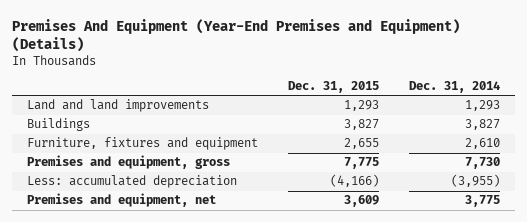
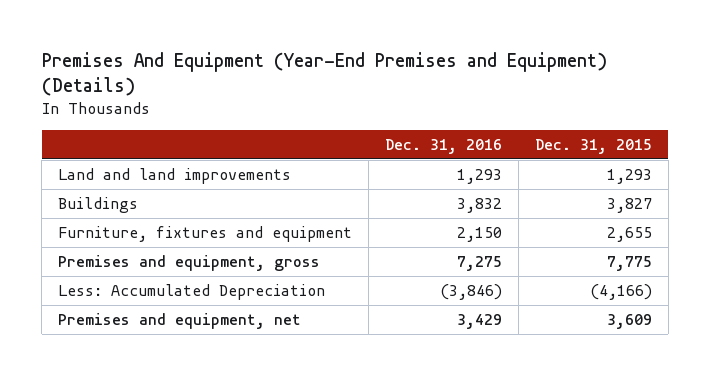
[408,81,500,94] Dec. 31, 2014 -> none
none -> [385,138,503,154] Dec. 31, 2016
[27,175,238,189] Less: accumulated depreciation -> [58,283,326,300] Less: Accumulated Depreciation

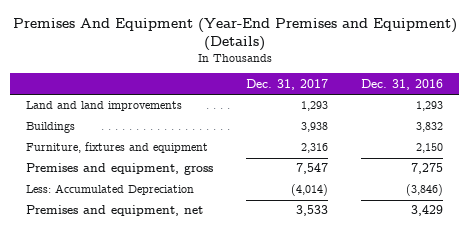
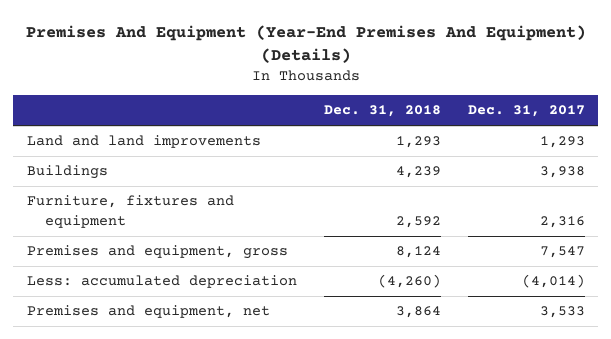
[12,17,457,51] Premises And Equipment (Year-End Premises and Equipment) (Details) -> [25,24,586,63] Premises And Equipment (Year-End Premises And Equipment) (Details)
[360,78,443,90] Dec. 31, 2016 -> none
none -> [323,105,441,118] Dec. 31, 2018
[26,184,195,196] Less: Accumulated Depreciation -> [26,275,297,289] Less: accumulated depreciation

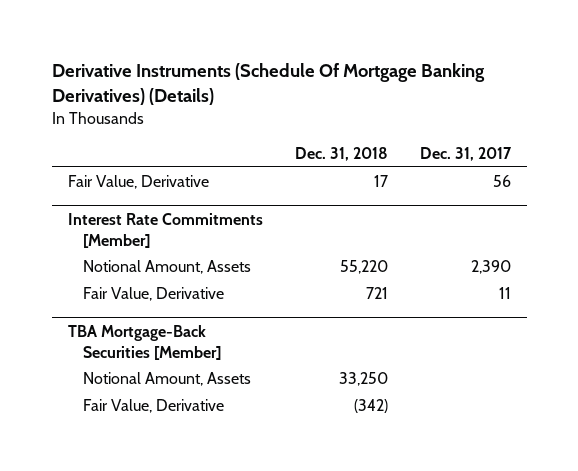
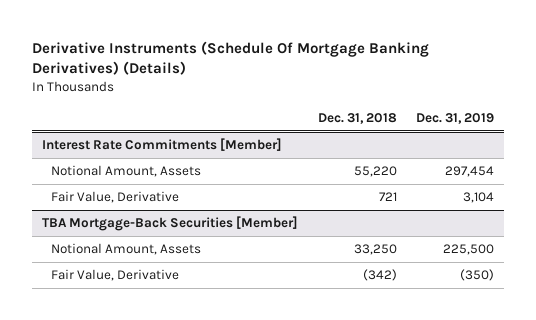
[419,146,512,161] Dec. 31, 2017 -> none
none -> [416,112,495,124] Dec. 31, 2019
[67,175,209,190] Fair Value, Derivative -> none

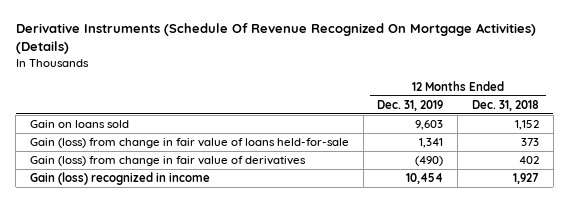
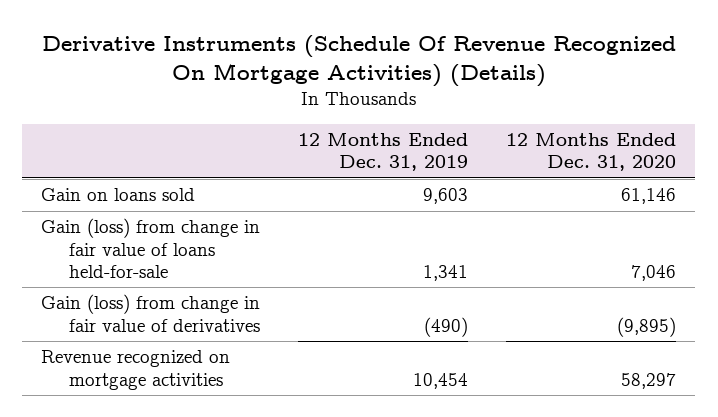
[471,99,539,111] Dec. 31, 2018 -> none
none -> [506,133,677,172] 12 Months Ended Dec. 31, 2020
[29,171,210,185] Gain (loss) recognized in income -> [41,350,231,390] Revenue recognized on mortgage activities

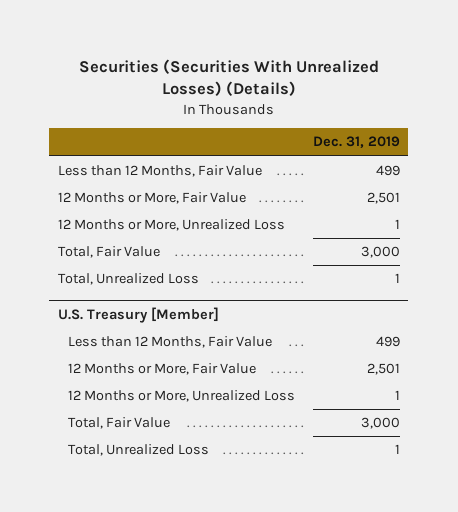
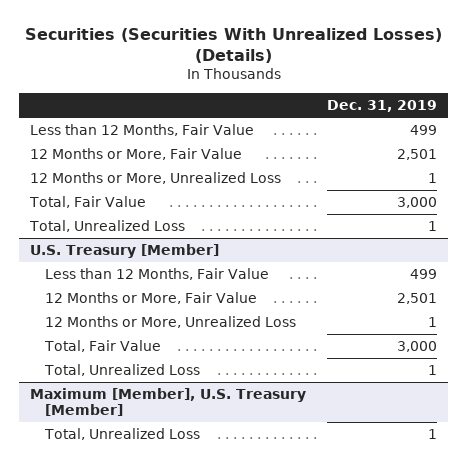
none -> [30,388,307,416] Maximum [Member], U.S. Treasury [Member]
none -> [44,428,201,441] Total, Unrealized Loss

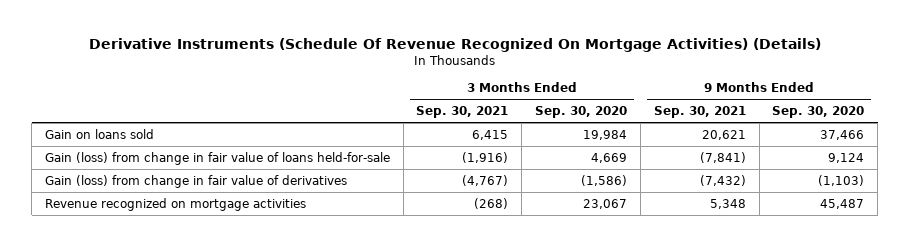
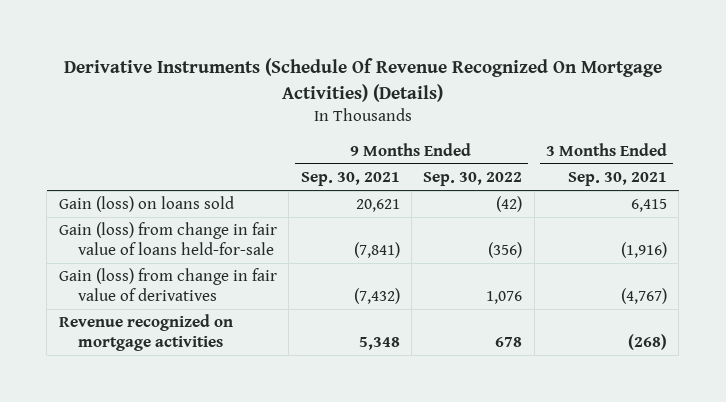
[535,106,628,119] Sep. 30, 2020 -> none
[772,106,865,119] Sep. 30, 2020 -> none
none -> [423,172,523,187] Sep. 30, 2022
[44,128,154,139] Gain on loans sold -> [58,196,234,213] Gain (loss) on loans sold

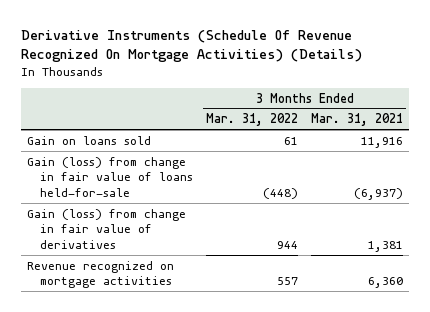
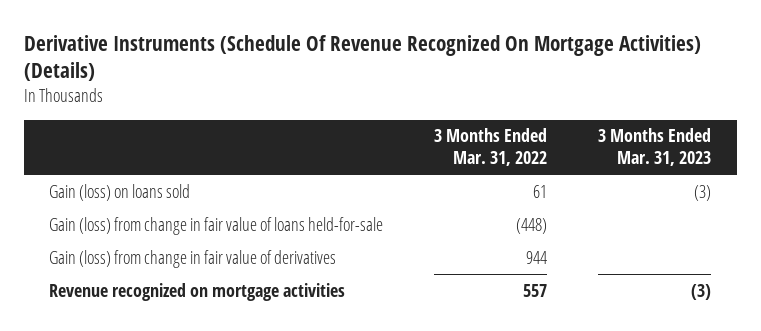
[310,113,403,127] Mar. 31, 2021 -> none
none -> [598,128,712,167] 3 Months Ended Mar. 31, 2023
[27,135,152,145] Gain on loans sold -> [49,183,191,201] Gain (loss) on loans sold

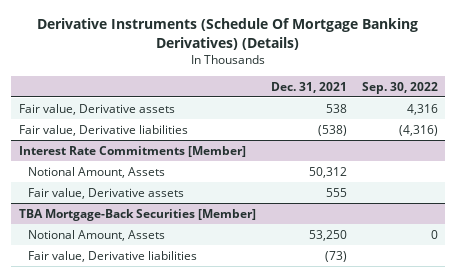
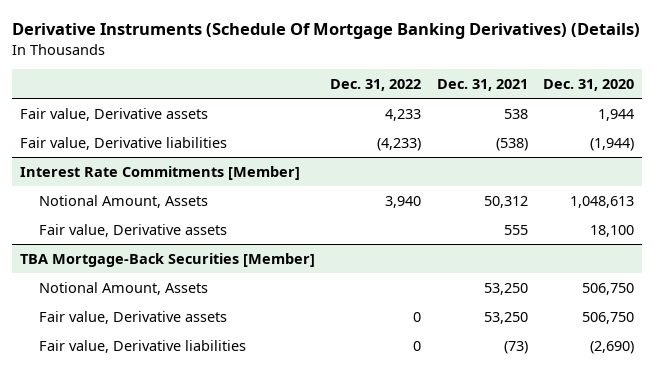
[361,81,438,94] Sep. 30, 2022 -> none
none -> [330,78,422,91] Dec. 31, 2022
none -> [542,78,634,91] Dec. 31, 2020
none -> [38,310,227,324] Fair value, Derivative assets

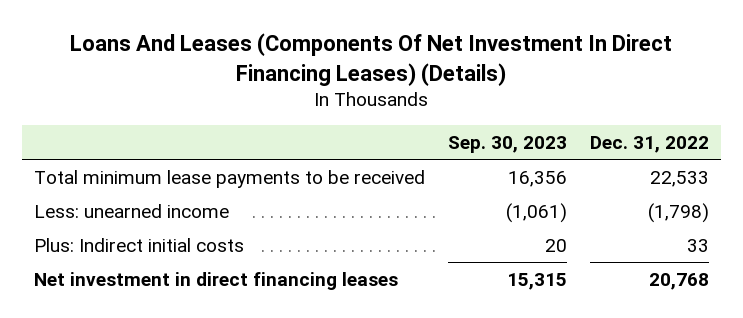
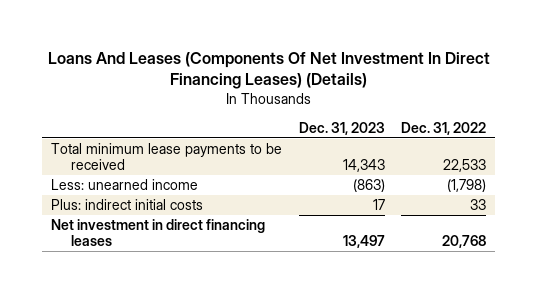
[447,136,567,154] Sep. 30, 2023 -> none
none -> [298,121,385,135] Dec. 31, 2023
[33,237,244,252] Plus: Indirect initial costs -> [50,198,203,210] Plus: indirect initial costs

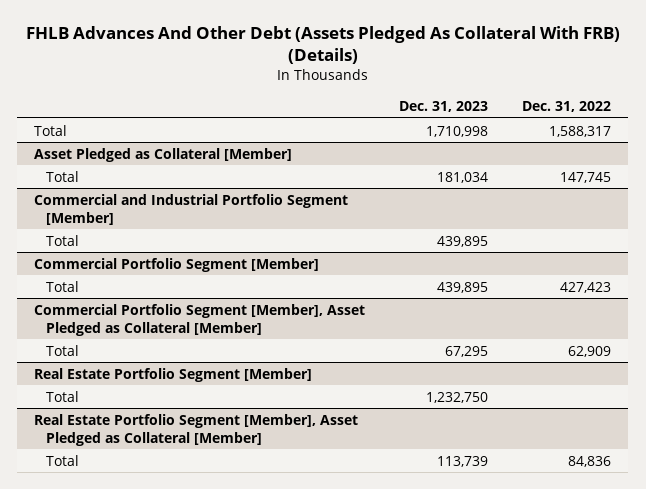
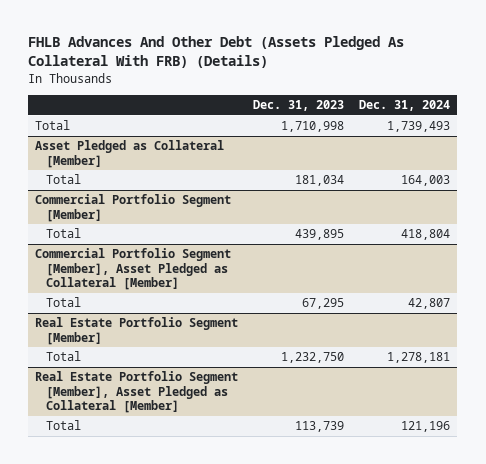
[522,101,612,113] Dec. 31, 2022 -> none
none -> [359,100,451,112] Dec. 31, 2024
[34,193,349,225] Commercial and Industrial Portfolio Segment [Member] -> none
[46,234,80,246] Total -> none

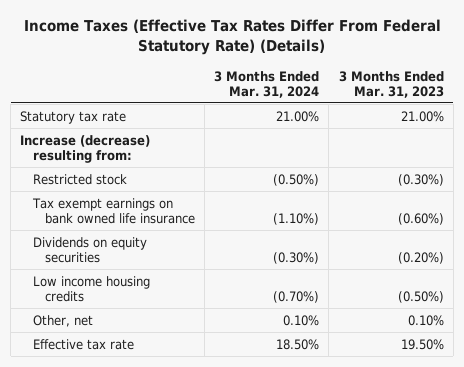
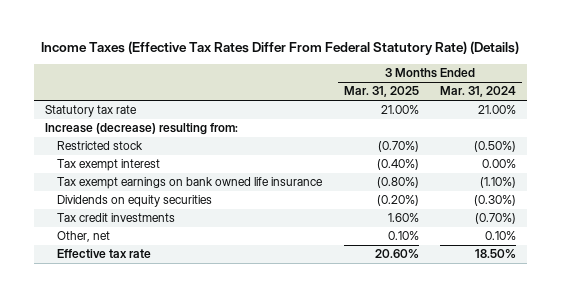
[338,70,444,98] 3 Months Ended Mar. 31, 2023 -> none
none -> [343,86,419,98] Mar. 31, 2025
none -> [57,159,161,172] Tax exempt interest
[32,275,150,302] Low income housing credits -> none
none -> [57,213,176,223] Tax credit investments

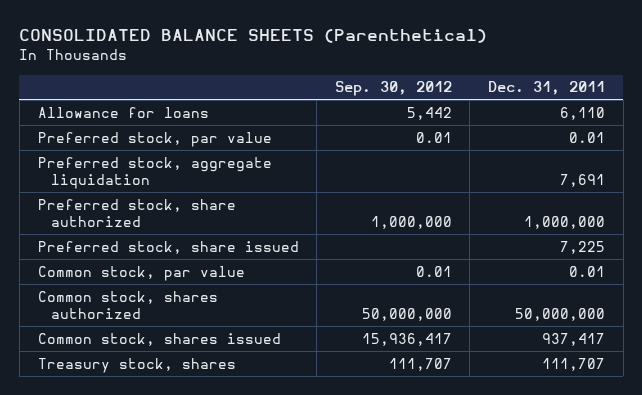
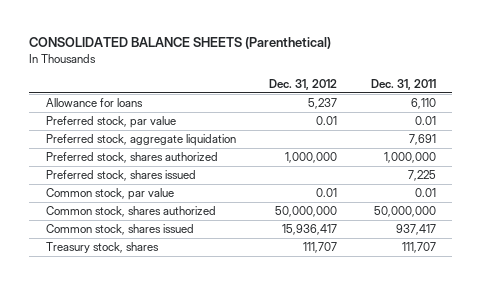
[334,81,452,97] Sep. 30, 2012 -> none
none -> [269,78,338,90] Dec. 31, 2012
[37,198,236,227] Preferred stock, share authorized -> [45,152,218,164] Preferred stock, shares authorized
[37,240,299,254] Preferred stock, share issued -> [45,170,196,182] Preferred stock, shares issued

